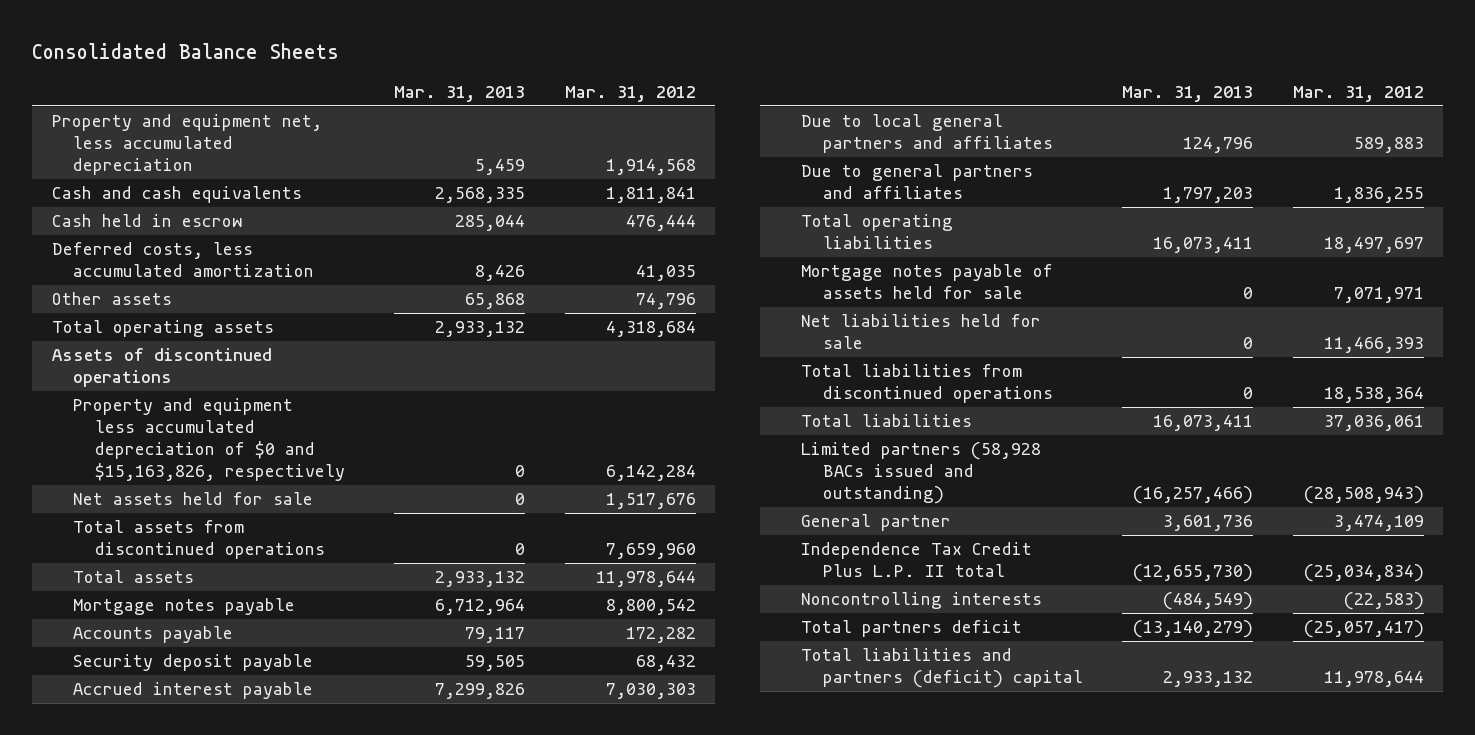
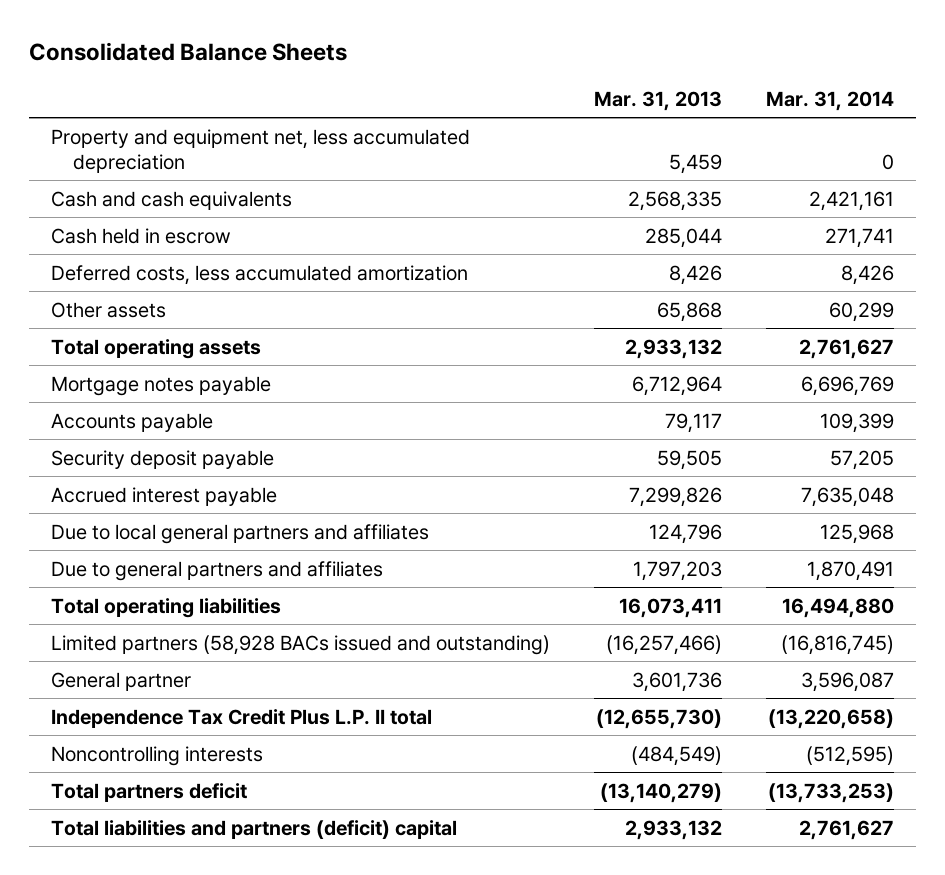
[564,85,696,102] Mar. 31, 2012 -> none
none -> [766,90,895,111] Mar. 31, 2014
[51,348,272,388] Assets of discontinued operations -> none
[73,398,345,481] Property and equipment less accumulated depreciation of $0 and $15,163,826, respectively -> none
[73,492,314,506] Net assets held for sale -> none
[73,520,325,560] Total assets from discontinued operations -> none
[73,570,195,584] Total assets -> none
[801,264,1054,300] Mortgage notes payable of assets held for sale -> none
[801,314,1042,350] Net liabilities held for sale -> none
[801,364,1053,404] Total liabilities from discontinued operations -> none
[801,414,973,428] Total liabilities -> none

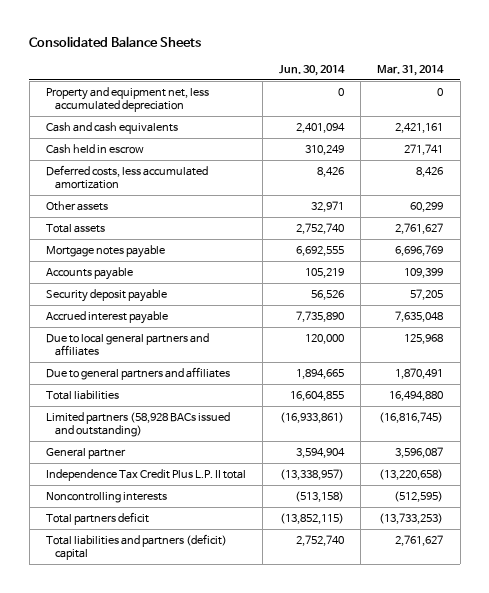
[594,90,723,111] Mar. 31, 2013 -> none
none -> [279,64,346,76] Jun. 30, 2014
[51,338,262,359] Total operating assets -> [46,223,106,233] Total assets
[51,597,282,618] Total operating liabilities -> [46,389,120,400] Total liabilities

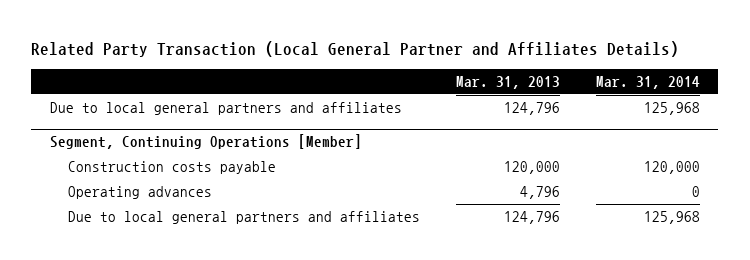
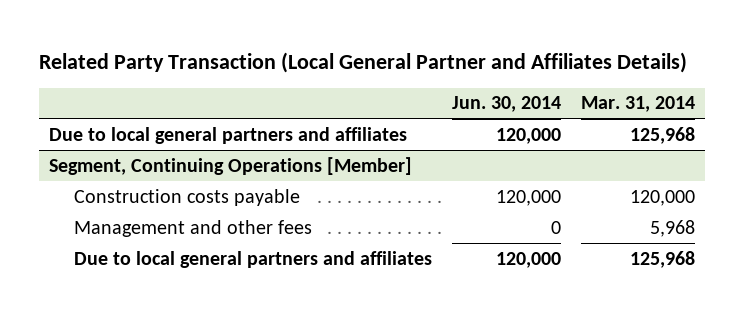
[455,76,560,90] Mar. 31, 2013 -> none
none -> [451,96,561,113] Jun. 30, 2014
[67,185,212,199] Operating advances -> none
none -> [73,219,312,237] Management and other fees

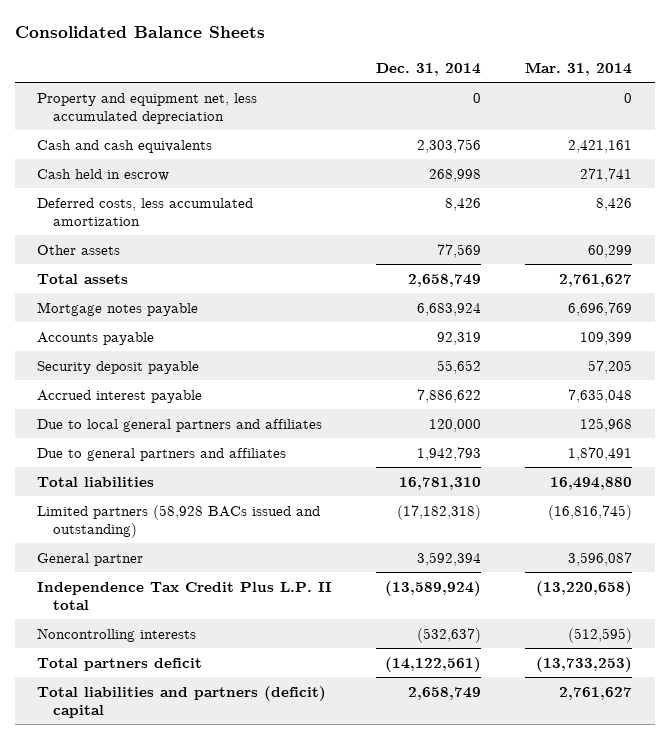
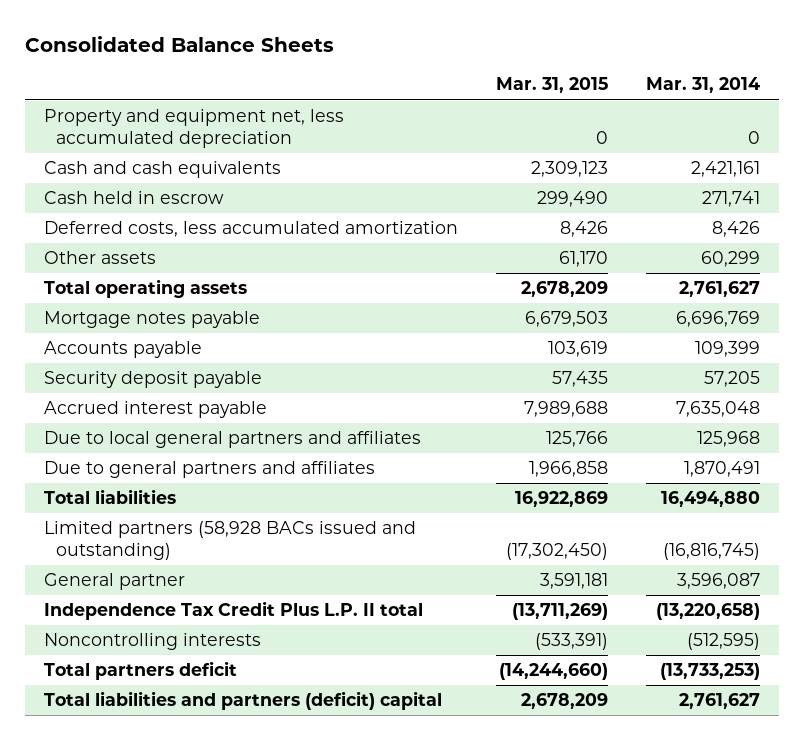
[376,62,482,76] Dec. 31, 2014 -> none
none -> [495,77,608,94] Mar. 31, 2015
[37,273,129,284] Total assets -> [43,279,247,299] Total operating assets

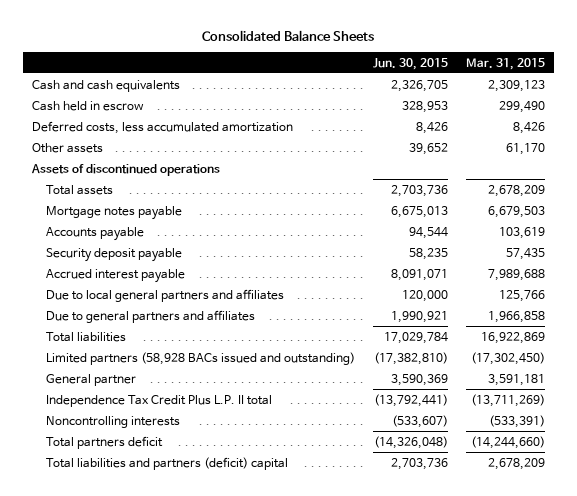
[645,77,760,94] Mar. 31, 2014 -> none
none -> [373,57,449,70] Jun. 30, 2015
[43,109,344,148] Property and equipment net, less accumulated depreciation -> none
none -> [30,163,220,176] Assets of discontinued operations
[43,279,247,299] Total operating assets -> [46,184,114,195] Total assets

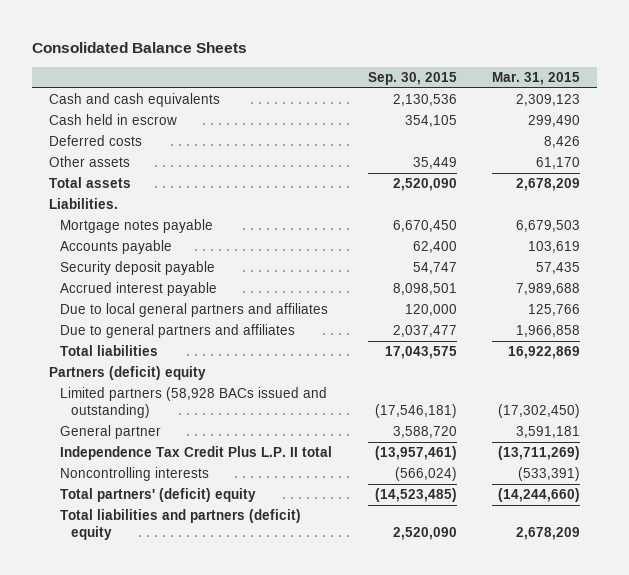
[373,57,449,70] Jun. 30, 2015 -> none
none -> [367,71,457,85] Sep. 30, 2015
[31,120,293,134] Deferred costs, less accumulated amortization -> [49,135,143,147] Deferred costs
[30,163,220,176] Assets of discontinued operations -> none
none -> [49,198,119,210] Liabilities.
none -> [49,366,207,381] Partners (deficit) equity
[46,435,164,449] Total partners deficit -> [60,488,257,503] Total partners' (deficit) equity
[46,456,289,470] Total liabilities and partners (deficit) capital -> [60,509,302,541] Total liabilities and partners (deficit) equity

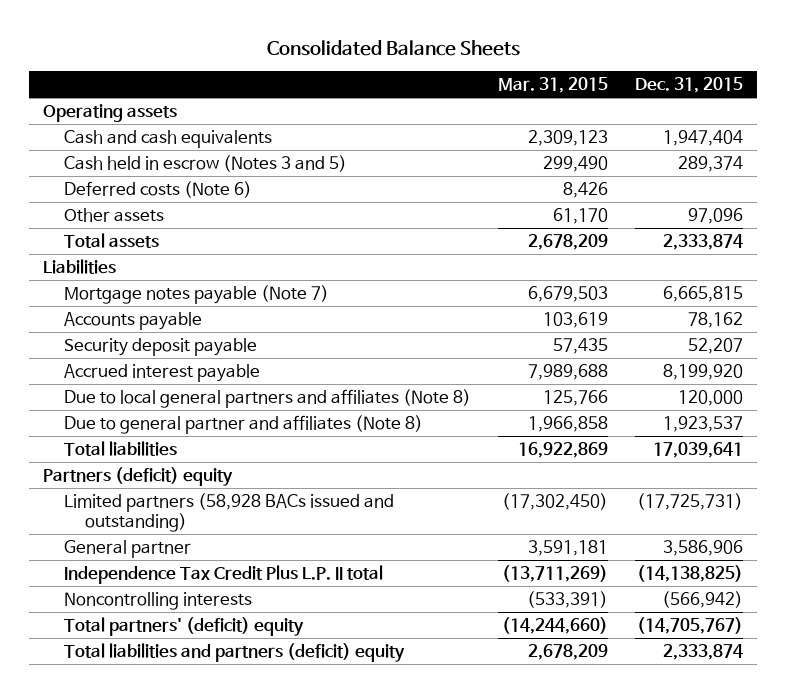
[367,71,457,85] Sep. 30, 2015 -> none
none -> [635,77,744,94] Dec. 31, 2015
none -> [42,104,177,123] Operating assets
[49,114,178,126] Cash held in escrow -> [63,155,347,173] Cash held in escrow (Notes 3 and 5)
[49,135,143,147] Deferred costs -> [63,181,252,199] Deferred costs (Note 6)
[49,198,119,210] Liabilities. -> [42,259,116,275] Liabilities
[60,219,214,234] Mortgage notes payable -> [63,285,329,305] Mortgage notes payable (Note 7)
[60,303,329,318] Due to local general partners and affiliates -> [63,389,471,409] Due to local general partners and affiliates (Note 8)
[60,324,296,339] Due to general partners and affiliates -> [63,415,423,435] Due to general partner and affiliates (Note 8)

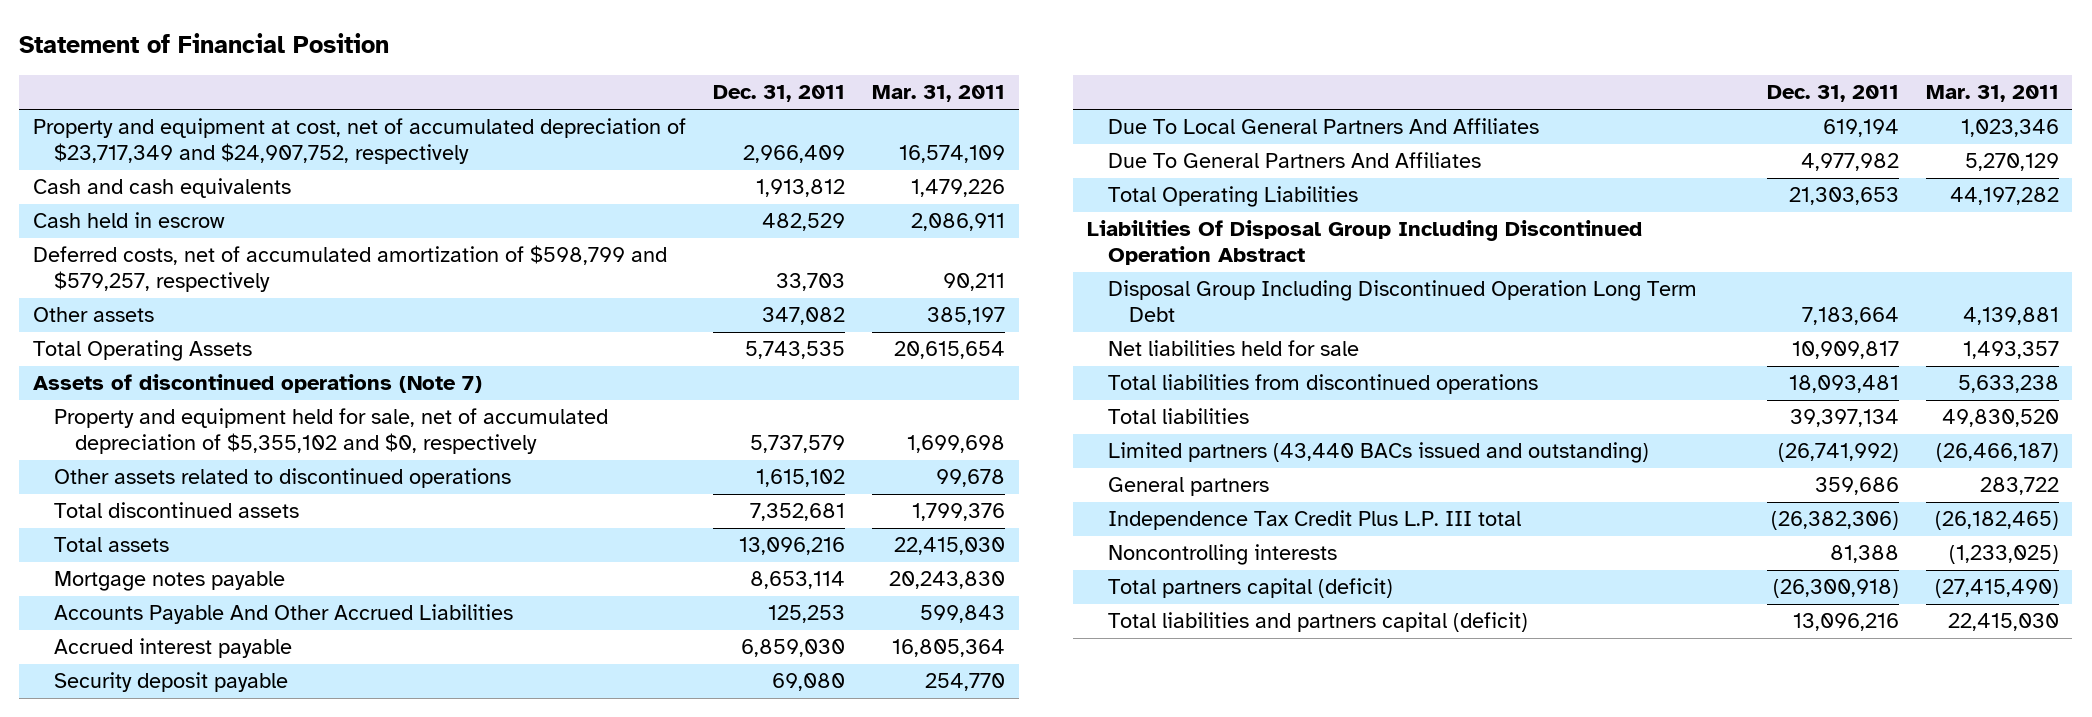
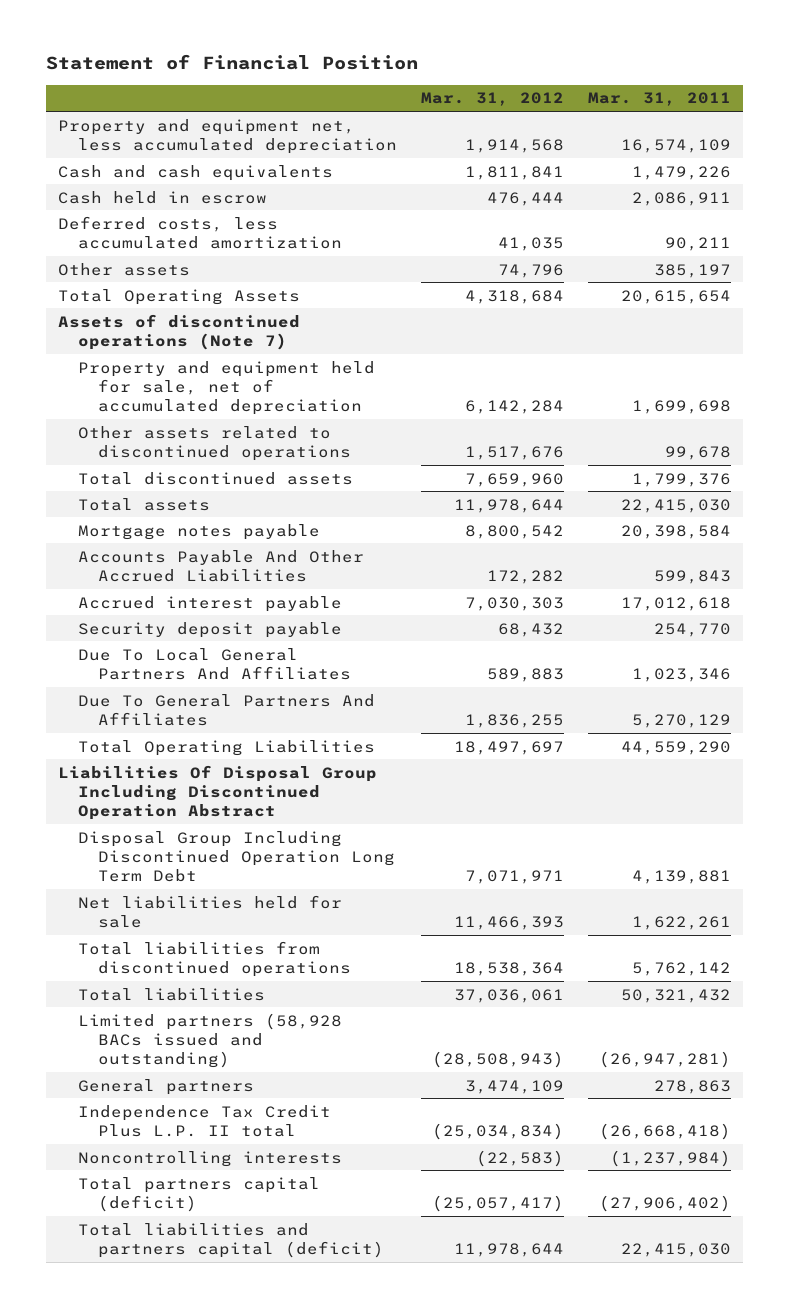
[713,85,846,103] Dec. 31, 2011 -> none
none -> [420,92,564,107] Mar. 31, 2012
[32,118,686,165] Property and equipment at cost, net of accumulated depreciation of $23,717,349 and $24,907,752, respectively -> [57,118,397,154] Property and equipment net, less accumulated depreciation
[32,245,667,293] Deferred costs, net of accumulated amortization of $598,799 and $579,257, respectively -> [57,215,342,249] Deferred costs, less accumulated amortization
[54,408,609,455] Property and equipment held for sale, net of accumulated depreciation of $5,355,102 and $0, respectively -> [77,360,375,416] Property and equipment held for sale, net of accumulated depreciation
[889,571,1006,590] 20,243,830 -> [620,524,731,539] 20,398,584
[892,639,1006,658] 16,805,364 -> [620,596,731,611] 17,012,618
[1949,187,2059,206] 44,197,282 -> [620,740,731,755] 44,559,290
[1962,341,2059,360] 1,493,357 -> [631,915,731,930] 1,622,261
[1957,375,2059,394] 5,633,238 -> [631,961,731,976] 5,762,142
[1941,409,2059,428] 49,830,520 -> [620,988,731,1003] 50,321,432
[1107,442,1649,464] Limited partners (43,440 BACs issued and outstanding) -> [77,1012,342,1069] Limited partners (58,928 BACs issued and outstanding)
[1935,443,2059,463] (26,466,187) -> [598,1051,731,1069] (26,947,281)
[1979,477,2059,496] 283,722 -> [653,1079,731,1094] 278,863
[1107,510,1521,531] Independence Tax Credit Plus L.P. III total -> [77,1104,331,1137] Independence Tax Credit Plus L.P. II total
[1934,511,2059,531] (26,182,465) -> [598,1122,731,1140] (26,668,418)
[1948,545,2059,565] (1,233,025) -> [609,1149,731,1167] (1,237,984)
[1934,579,2059,599] (27,415,490) -> [598,1194,731,1212] (27,906,402)

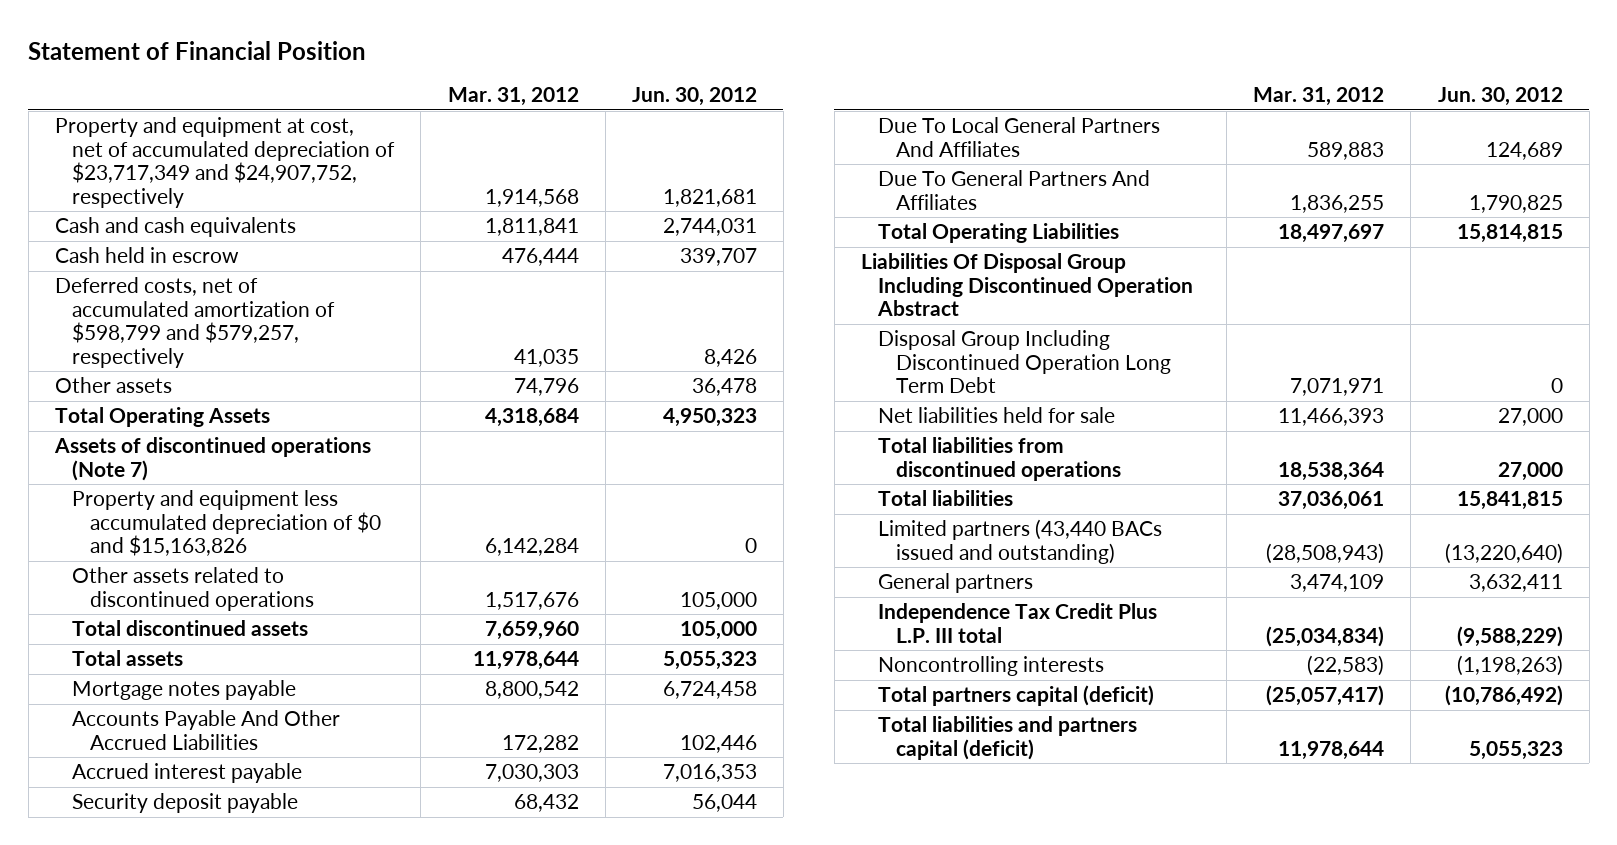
[587,92,731,107] Mar. 31, 2011 -> none
none -> [631,87,757,107] Jun. 30, 2012
[57,118,397,154] Property and equipment net, less accumulated depreciation -> [54,117,396,208] Property and equipment at cost, net of accumulated depreciation of $23,717,349 and $24,907,752, respectively
[57,215,342,249] Deferred costs, less accumulated amortization -> [54,277,336,368] Deferred costs, net of accumulated amortization of $598,799 and $579,257, respectively
[77,360,375,416] Property and equipment held for sale, net of accumulated depreciation -> [72,490,381,557] Property and equipment less accumulated depreciation of $0 and $15,163,826
[77,1012,342,1069] Limited partners (58,928 BACs issued and outstanding) -> [878,519,1163,564] Limited partners (43,440 BACs issued and outstanding)
[77,1104,331,1137] Independence Tax Credit Plus L.P. II total -> [878,603,1158,643] Independence Tax Credit Plus L.P. III total

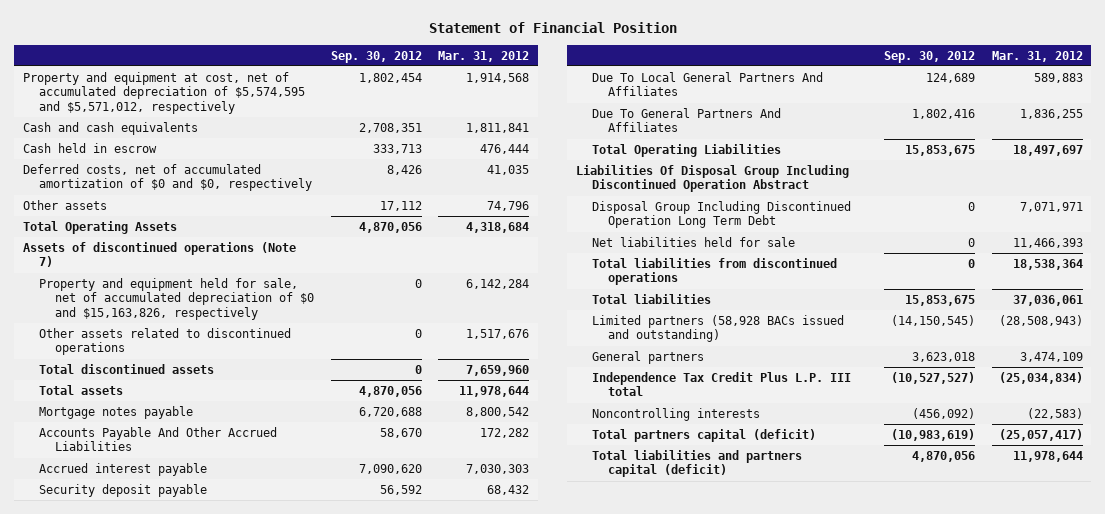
[631,87,757,107] Jun. 30, 2012 -> none
none -> [330,50,422,63] Sep. 30, 2012
[54,117,396,208] Property and equipment at cost, net of accumulated depreciation of $23,717,349 and $24,907,752, respectively -> [22,71,305,114] Property and equipment at cost, net of accumulated depreciation of $5,574,595 and $5,571,012, respectively
[54,277,336,368] Deferred costs, net of accumulated amortization of $598,799 and $579,257, respectively -> [22,163,312,192] Deferred costs, net of accumulated amortization of $0 and $0, respectively
[72,490,381,557] Property and equipment less accumulated depreciation of $0 and $15,163,826 -> [38,277,315,320] Property and equipment held for sale, net of accumulated depreciation of $0 and $15,163,826, respectively
[878,519,1163,564] Limited partners (43,440 BACs issued and outstanding) -> [591,314,844,343] Limited partners (58,928 BACs issued and outstanding)

